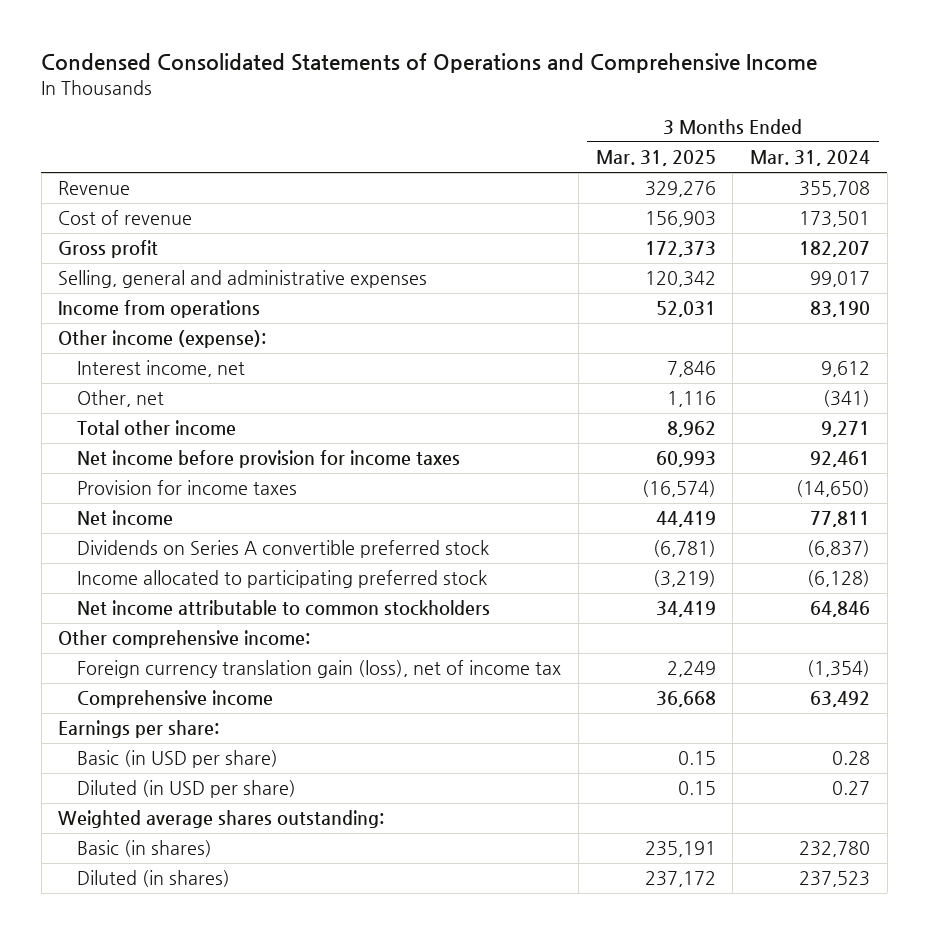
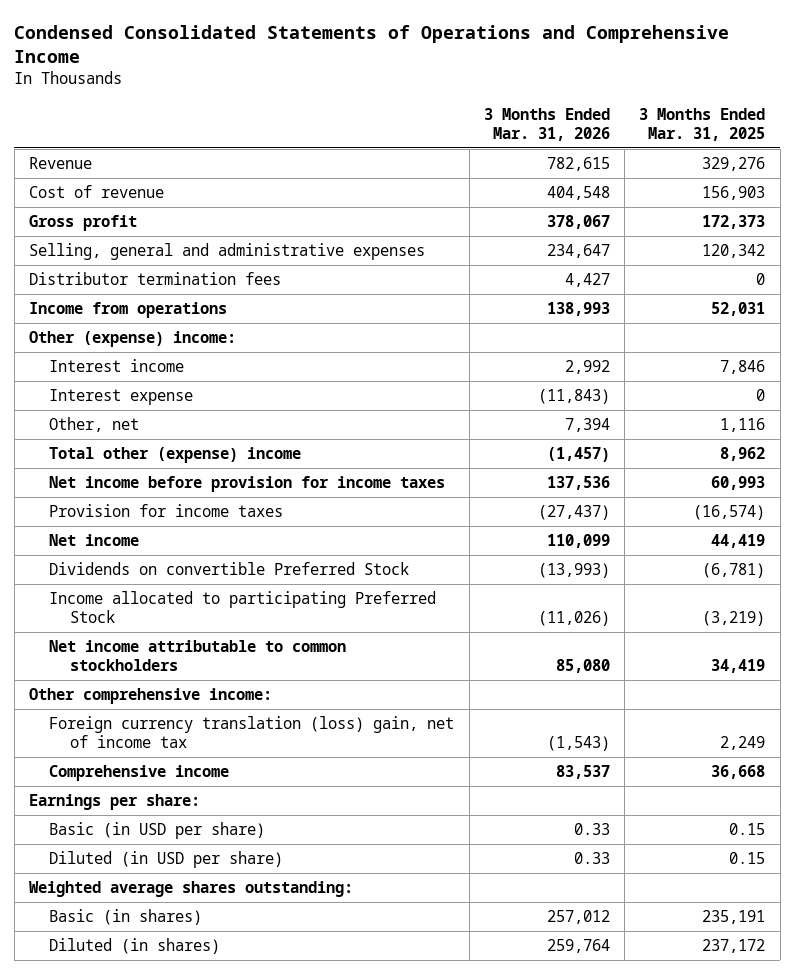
[750,150,871,167] Mar. 31, 2024 -> none
none -> [483,107,610,141] 3 Months Ended Mar. 31, 2026
none -> [29,272,282,286] Distributor termination fees
[58,330,267,349] Other income (expense): -> [29,331,237,348] Other (expense) income:
[77,360,246,378] Interest income, net -> [49,359,185,373] Interest income
none -> [49,389,194,406] Interest expense
[77,420,237,437] Total other income -> [49,447,302,464] Total other (expense) income
[77,540,490,559] Dividends on Series A convertible preferred stock -> [49,562,410,576] Dividends on convertible Preferred Stock
[77,570,488,589] Income allocated to participating preferred stock -> [49,591,437,624] Income allocated to participating Preferred Stock
[77,660,562,679] Foreign currency translation gain (loss), net of income tax -> [49,716,455,749] Foreign currency translation (loss) gain, net of income tax

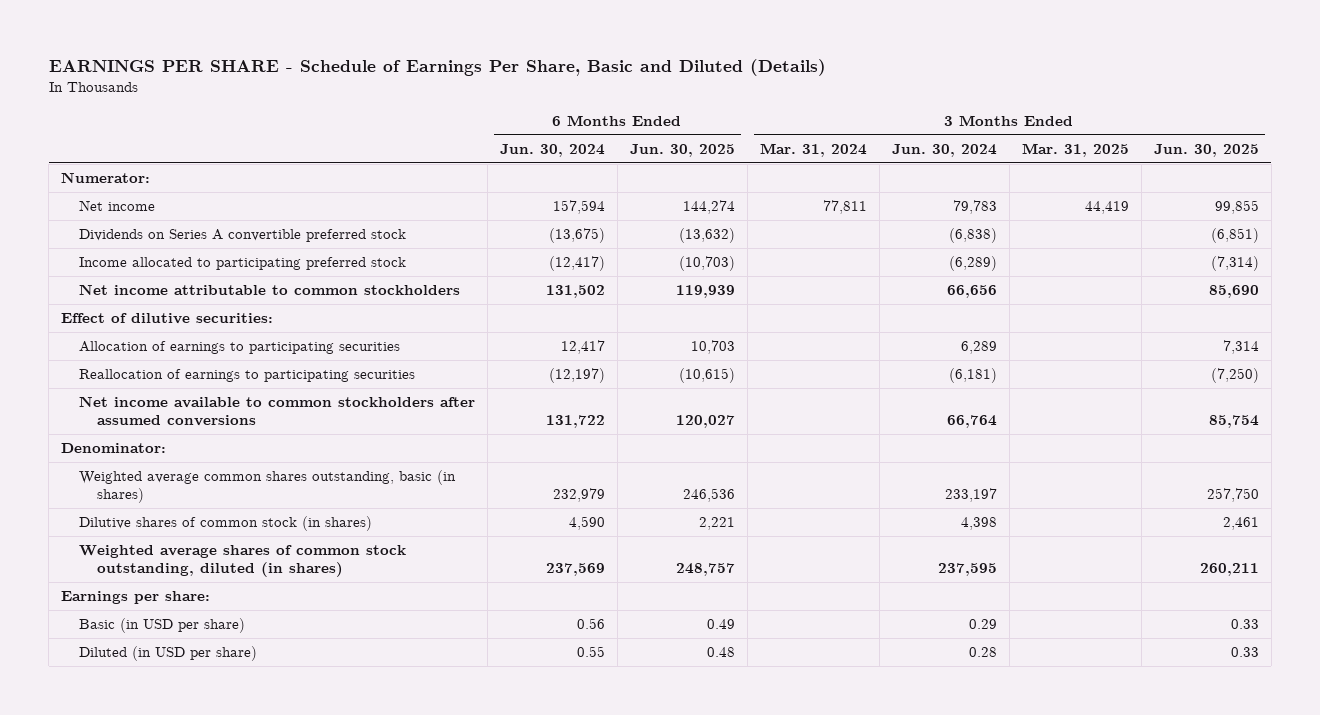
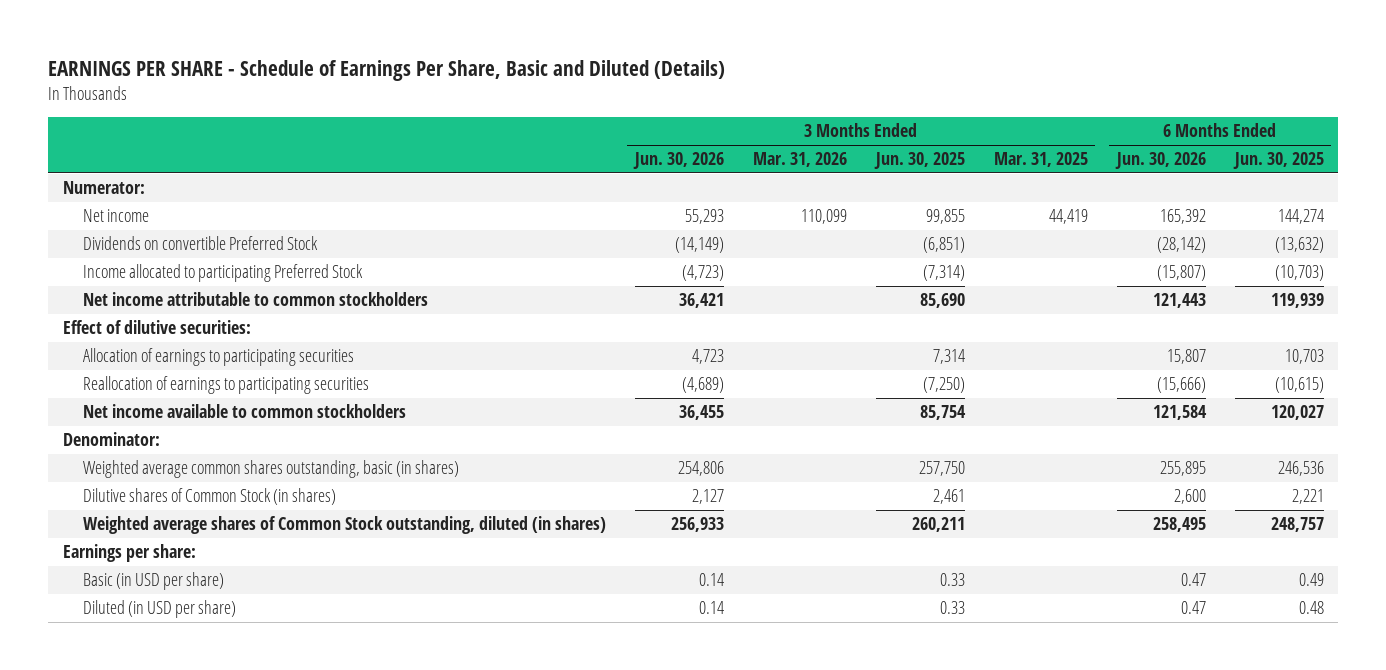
[499,143,605,157] Jun. 30, 2024 -> none
[759,142,867,157] Mar. 31, 2024 -> none
[891,143,997,157] Jun. 30, 2024 -> none
none -> [632,152,724,170] Jun. 30, 2026
none -> [752,152,847,168] Mar. 31, 2026
none -> [1114,152,1206,170] Jun. 30, 2026
[79,229,407,243] Dividends on Series A convertible preferred stock -> [82,236,318,251] Dividends on convertible Preferred Stock
[79,257,407,271] Income allocated to participating preferred stock -> [82,264,363,283] Income allocated to participating Preferred Stock
[79,396,476,427] Net income available to common stockholders after assumed conversions -> [82,404,406,419] Net income available to common stockholders
[79,516,373,532] Dilutive shares of common stock (in shares) -> [82,488,336,506] Dilutive shares of Common Stock (in shares)
[79,545,407,578] Weighted average shares of common stock outstanding, diluted (in shares) -> [82,516,606,535] Weighted average shares of Common Stock outstanding, diluted (in shares)

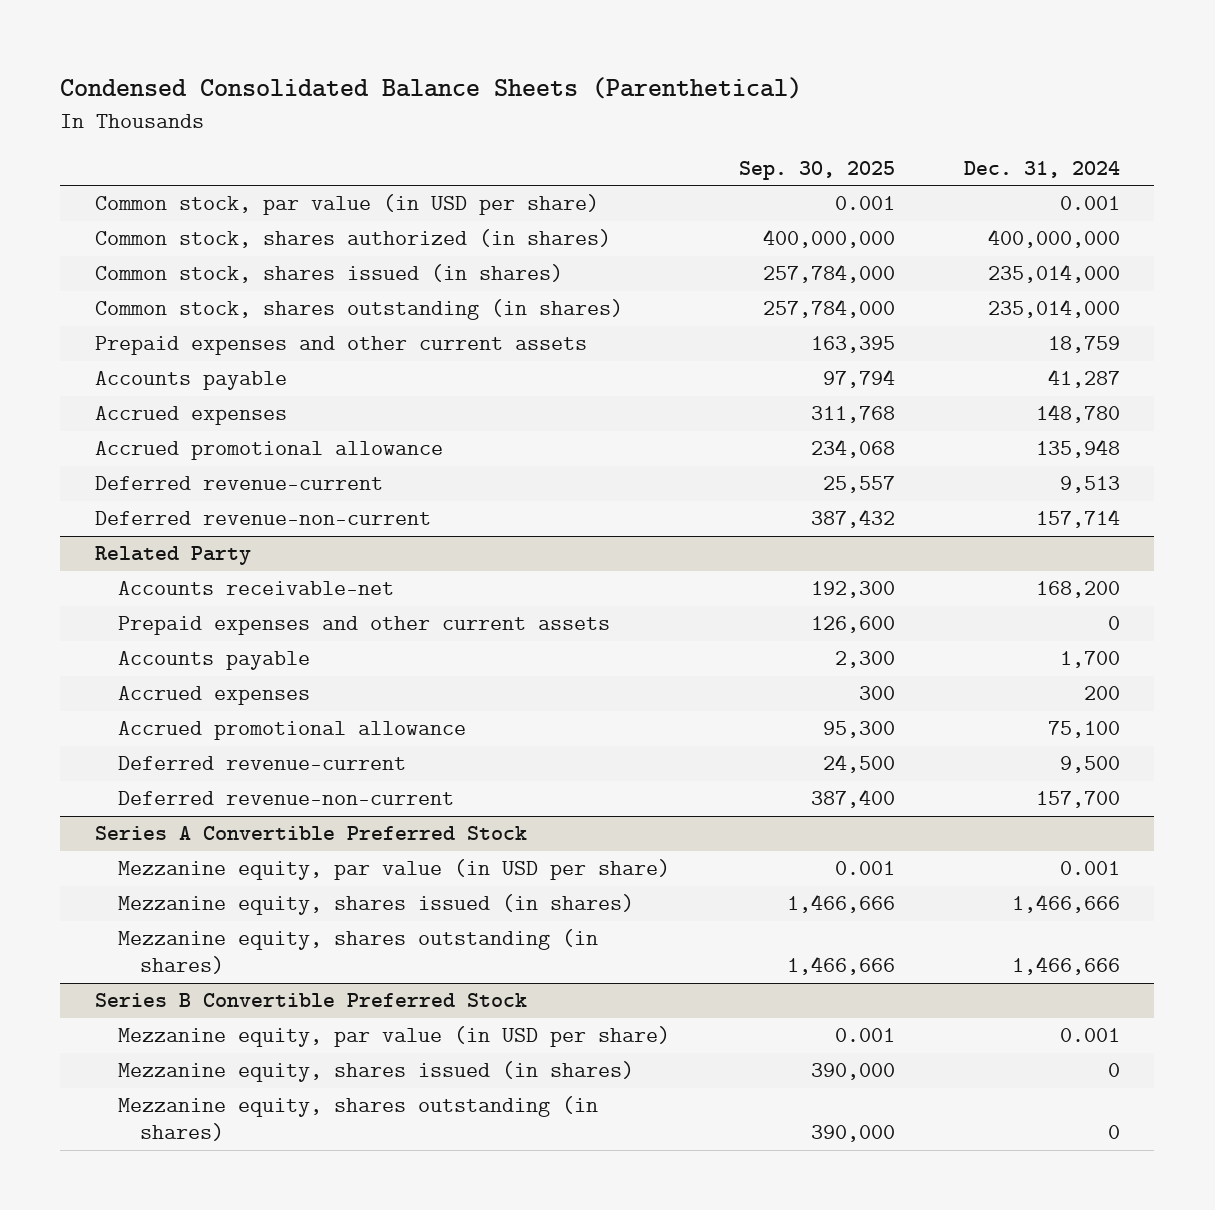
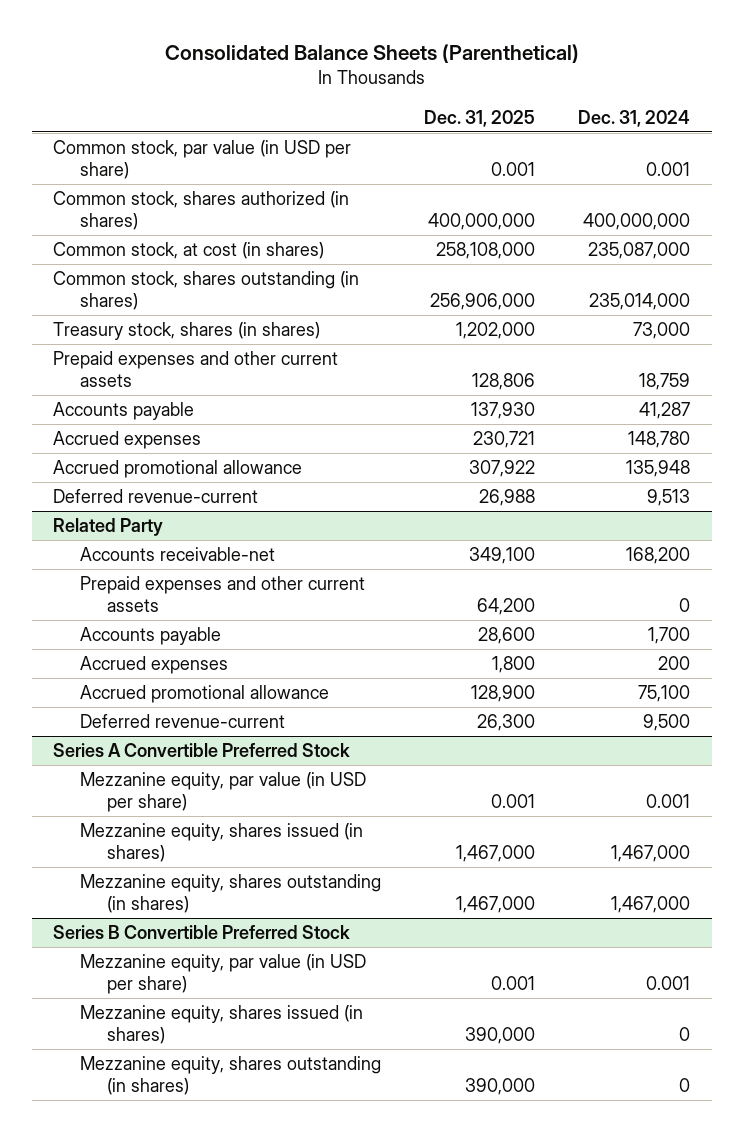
[60,77,803,100] Condensed Consolidated Balance Sheets (Parenthetical) -> [164,43,579,63] Consolidated Balance Sheets (Parenthetical)
[738,161,895,181] Sep. 30, 2025 -> none
none -> [424,109,536,127] Dec. 31, 2025
[94,264,563,284] Common stock, shares issued (in shares) -> [53,242,325,260] Common stock, at cost (in shares)
[987,264,1120,284] 235,014,000 -> [588,242,691,260] 235,087,000
none -> [53,322,321,341] Treasury stock, shares (in shares)
[94,511,431,526] Deferred revenue-non-current -> none
[117,791,454,806] Deferred revenue-non-current -> none
[1011,894,1120,914] 1,466,666 -> [611,845,691,863] 1,467,000
[1011,956,1120,976] 1,466,666 -> [611,896,691,914] 1,467,000

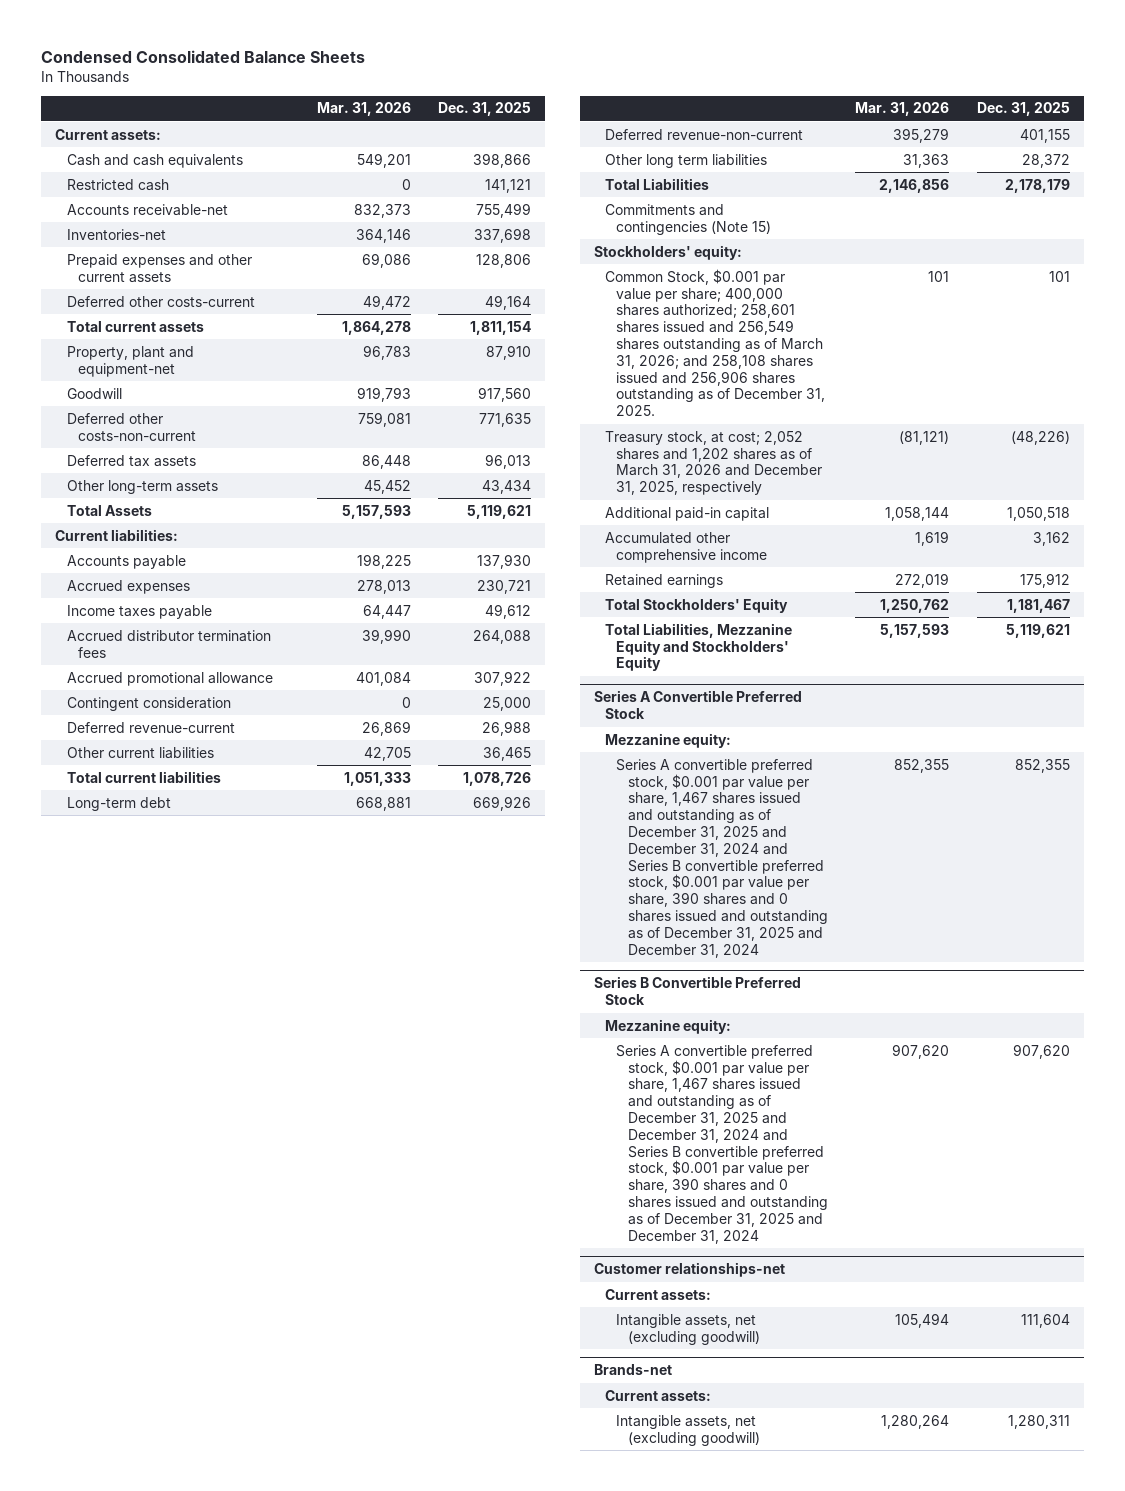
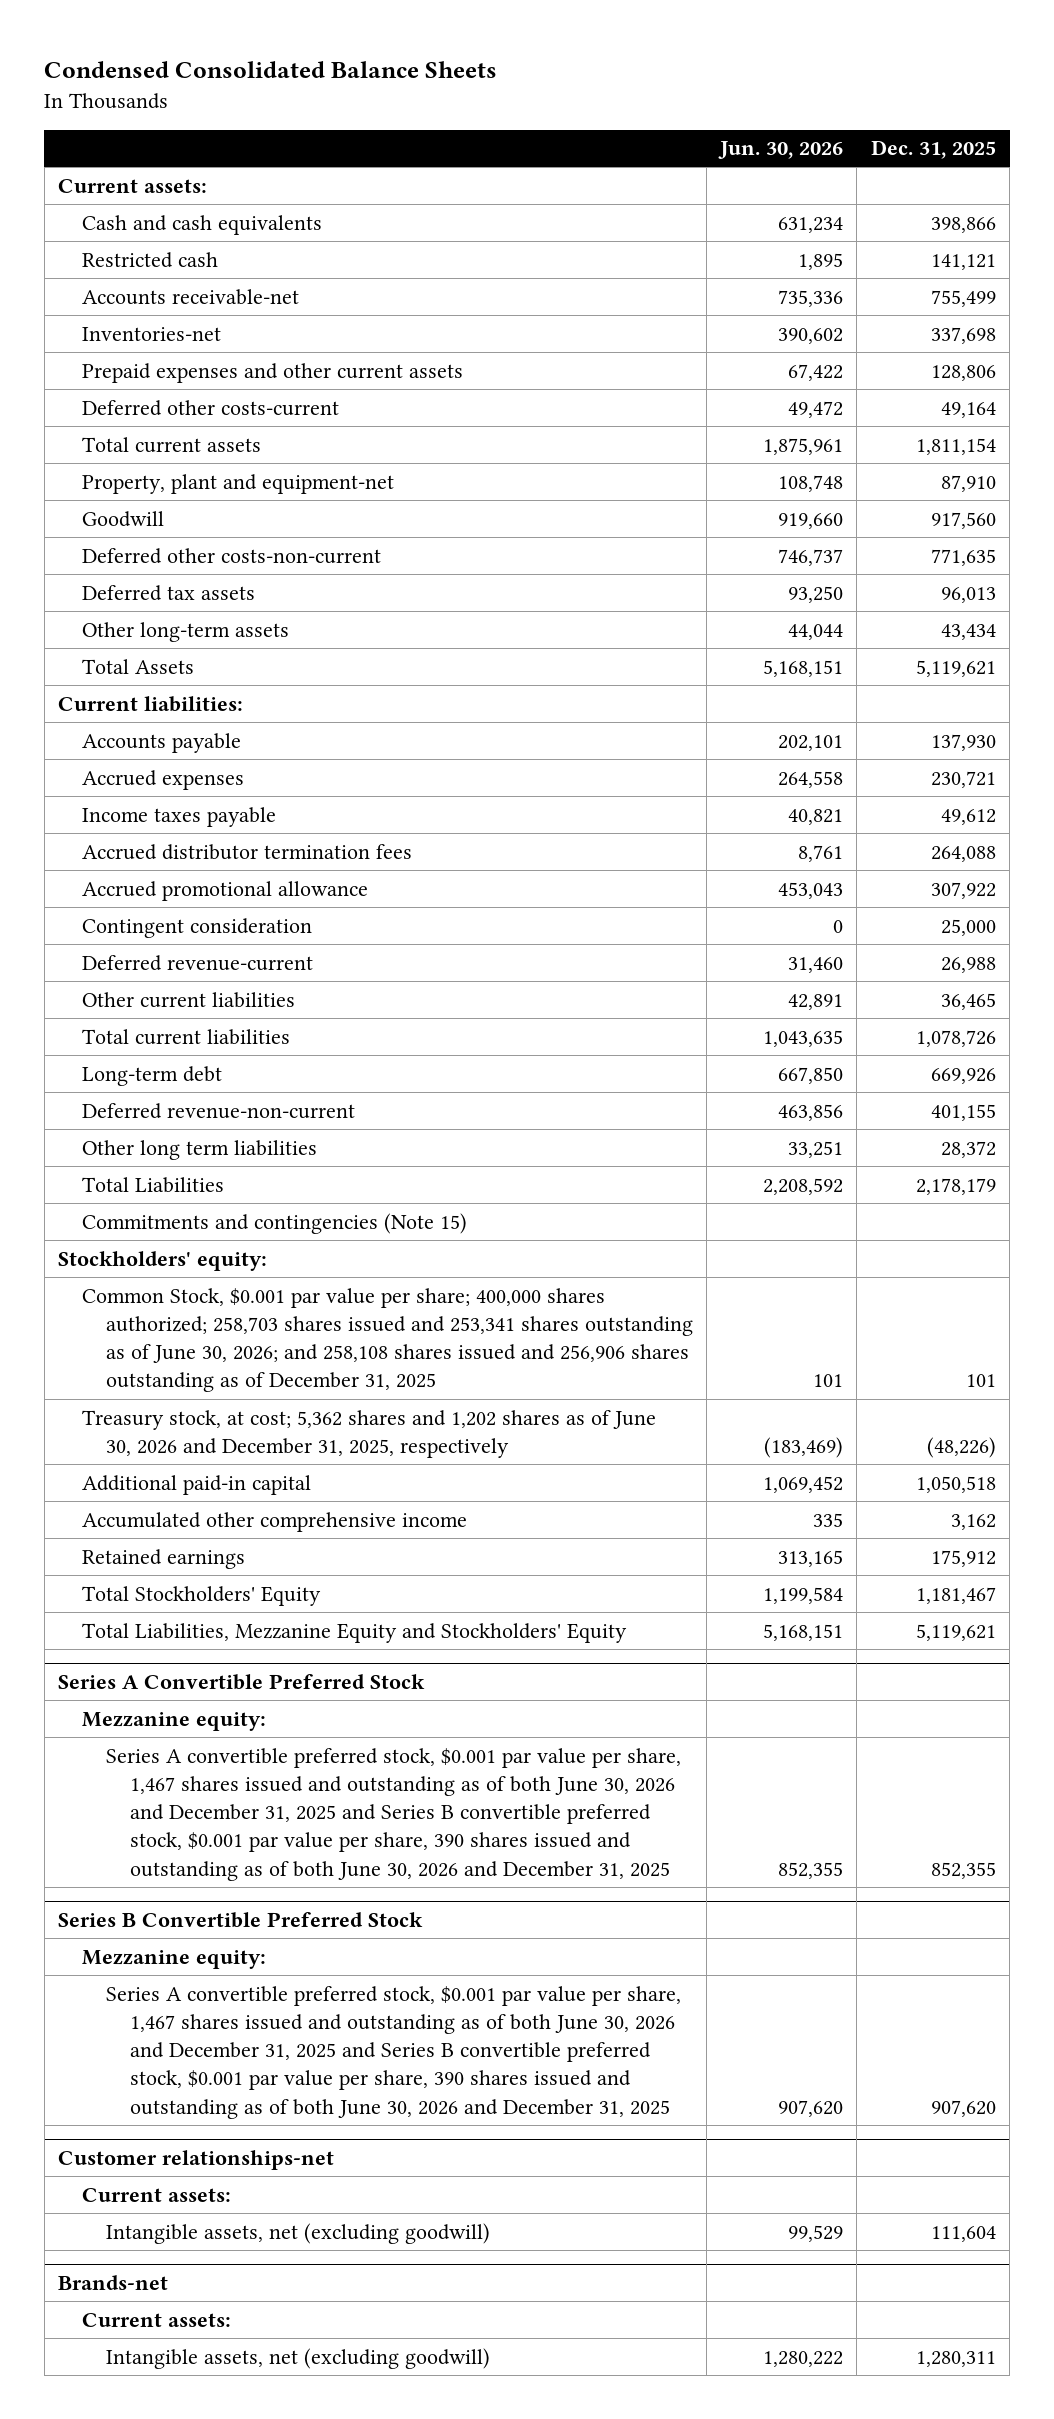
[316,102,411,117] Mar. 31, 2026 -> none
none -> [718,141,844,160] Jun. 30, 2026
[605,268,826,417] Common Stock, $0.001 par value per share; 400,000 shares authorized; 258,601 shares issued and 256,549 shares outstanding as of March 31, 2026; and 258,108 shares issued and 256,906 shares outstanding as of December 31, 2025. -> [81,1287,693,1393] Common Stock, $0.001 par value per share; 400,000 shares authorized; 258,703 shares issued and 253,341 shares outstanding as of June 30, 2026; and 258,108 shares issued and 256,906 shares outstanding as of December 31, 2025
[605,430,823,496] Treasury stock, at cost; 2,052 shares and 1,202 shares as of March 31, 2026 and December 31, 2025, respectively -> [81,1409,656,1458] Treasury stock, at cost; 5,362 shares and 1,202 shares as of June 30, 2026 and December 31, 2025, respectively
[616,758,828,958] Series A convertible preferred stock, $0.001 par value per share, 1,467 shares issued and outstanding as of December 31, 2025 and December 31, 2024 and Series B convertible preferred stock, $0.001 par value per share, 390 shares and 0 shares issued and outstanding as of December 31, 2025 and December 31, 2024 -> [105,1747,681,1881] Series A convertible preferred stock, $0.001 par value per share, 1,467 shares issued and outstanding as of both June 30, 2026 and December 31, 2025 and Series B convertible preferred stock, $0.001 par value per share, 390 shares issued and outstanding as of both June 30, 2026 and December 31, 2025
[616,1044,828,1244] Series A convertible preferred stock, $0.001 par value per share, 1,467 shares issued and outstanding as of December 31, 2025 and December 31, 2024 and Series B convertible preferred stock, $0.001 par value per share, 390 shares and 0 shares issued and outstanding as of December 31, 2025 and December 31, 2024 -> [105,1985,681,2119] Series A convertible preferred stock, $0.001 par value per share, 1,467 shares issued and outstanding as of both June 30, 2026 and December 31, 2025 and Series B convertible preferred stock, $0.001 par value per share, 390 shares issued and outstanding as of both June 30, 2026 and December 31, 2025

